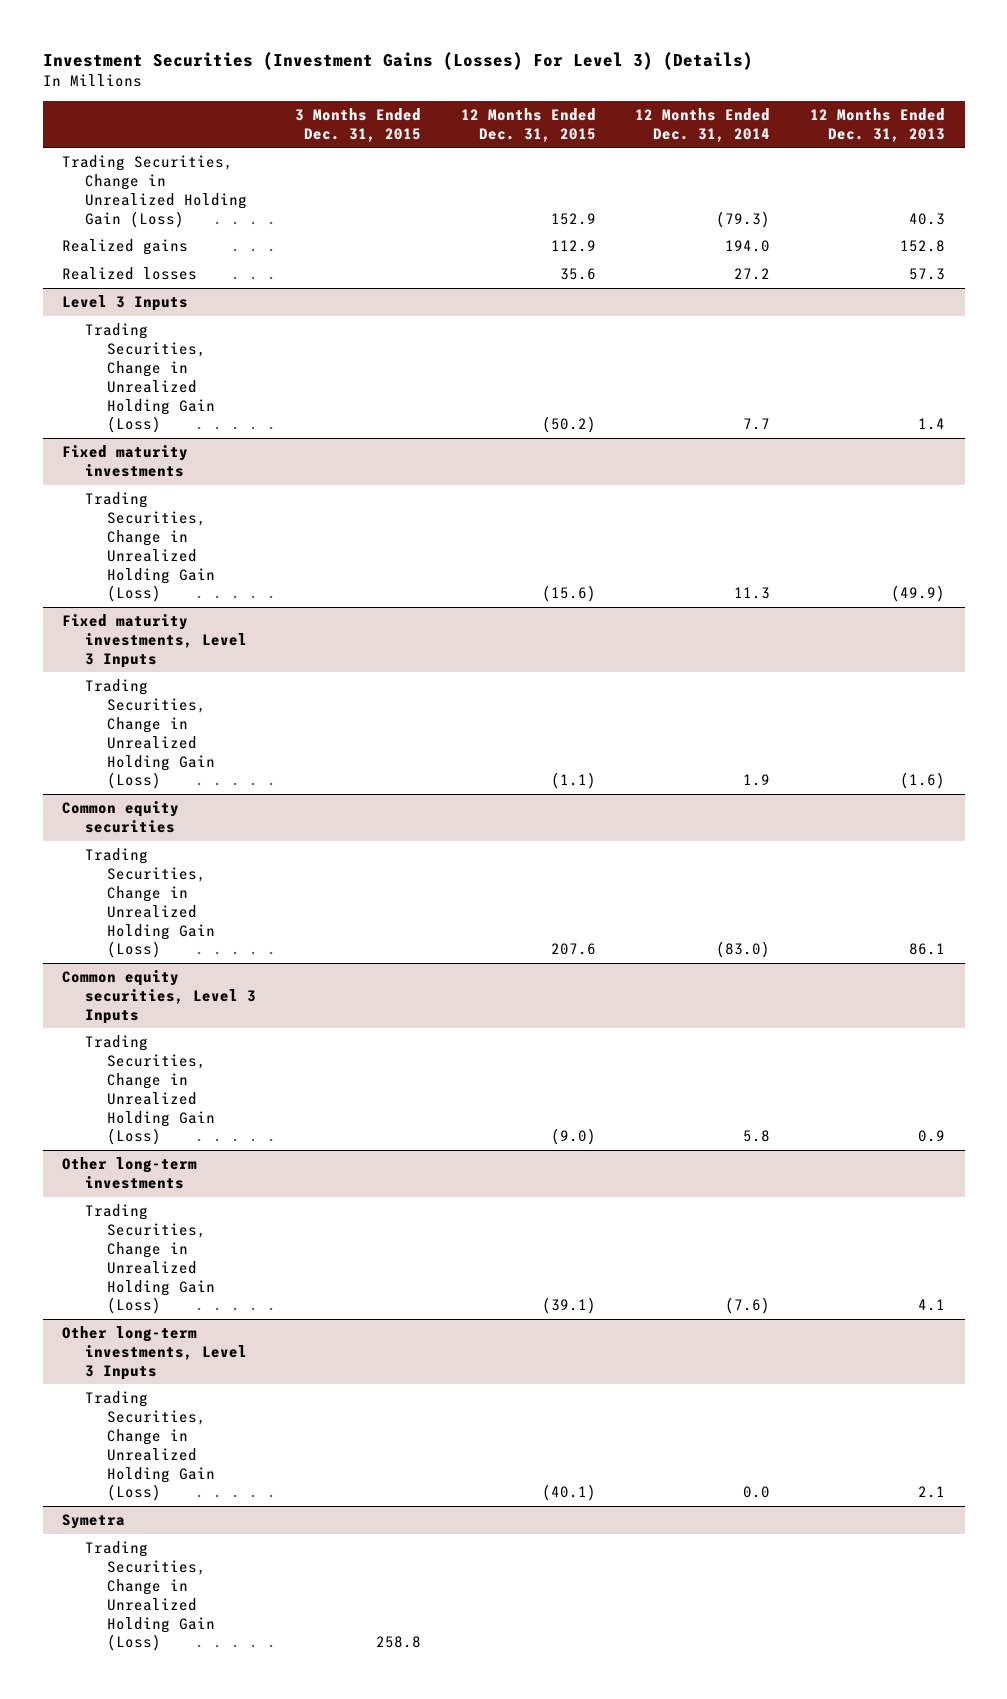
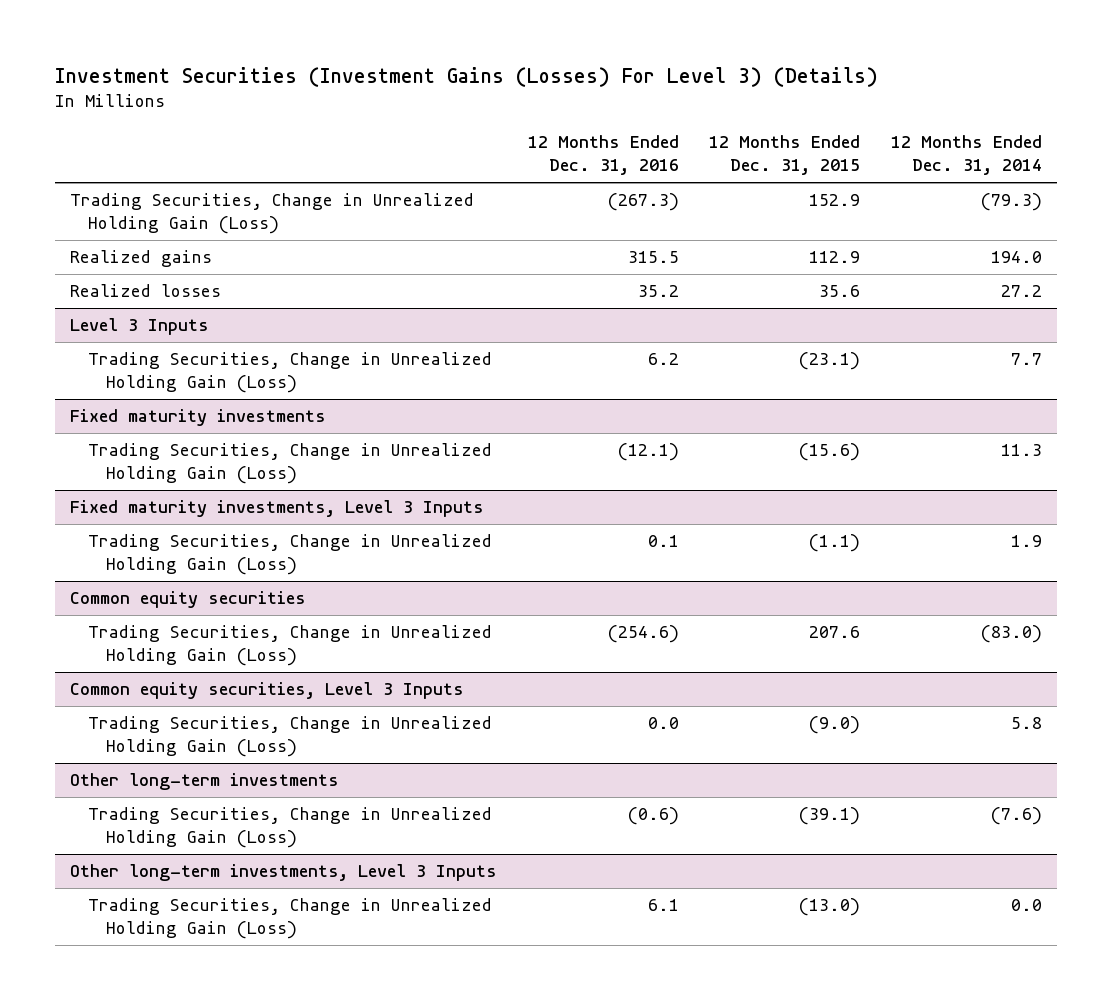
[295,107,422,142] 3 Months Ended Dec. 31, 2015 -> none
[810,107,946,142] 12 Months Ended Dec. 31, 2013 -> none
none -> [527,135,679,176] 12 Months Ended Dec. 31, 2016
[541,416,596,434] (50.2) -> [799,352,861,371] (23.1)
[62,1514,126,1530] Symetra -> none
[84,1541,216,1652] Trading Securities, Change in Unrealized Holding Gain (Loss) -> none
[541,1484,596,1502] (40.1) -> [799,898,861,917] (13.0)

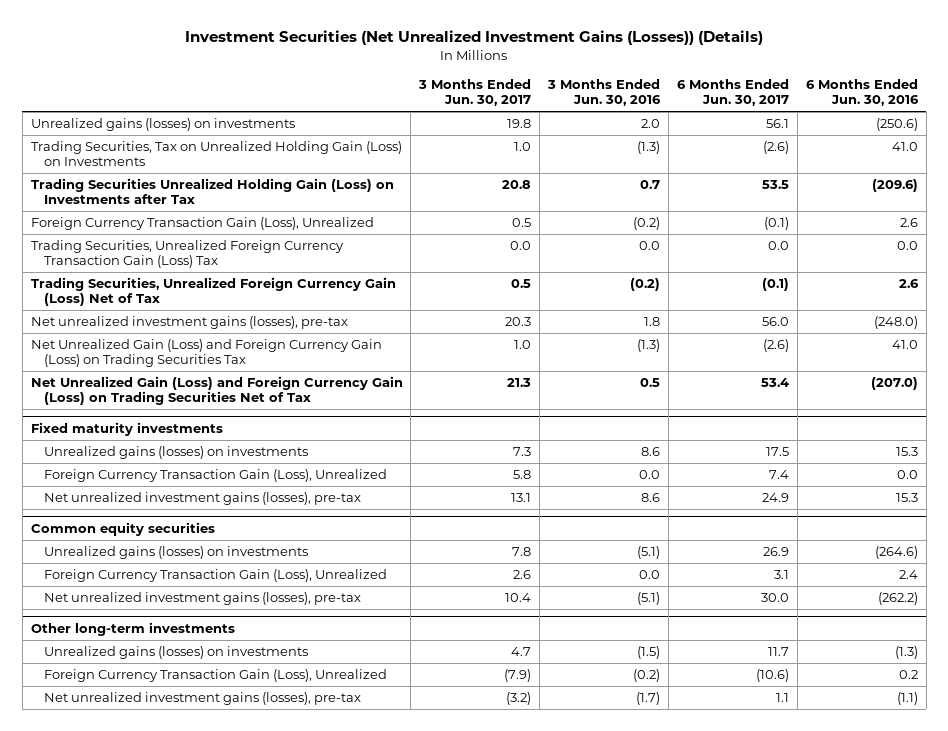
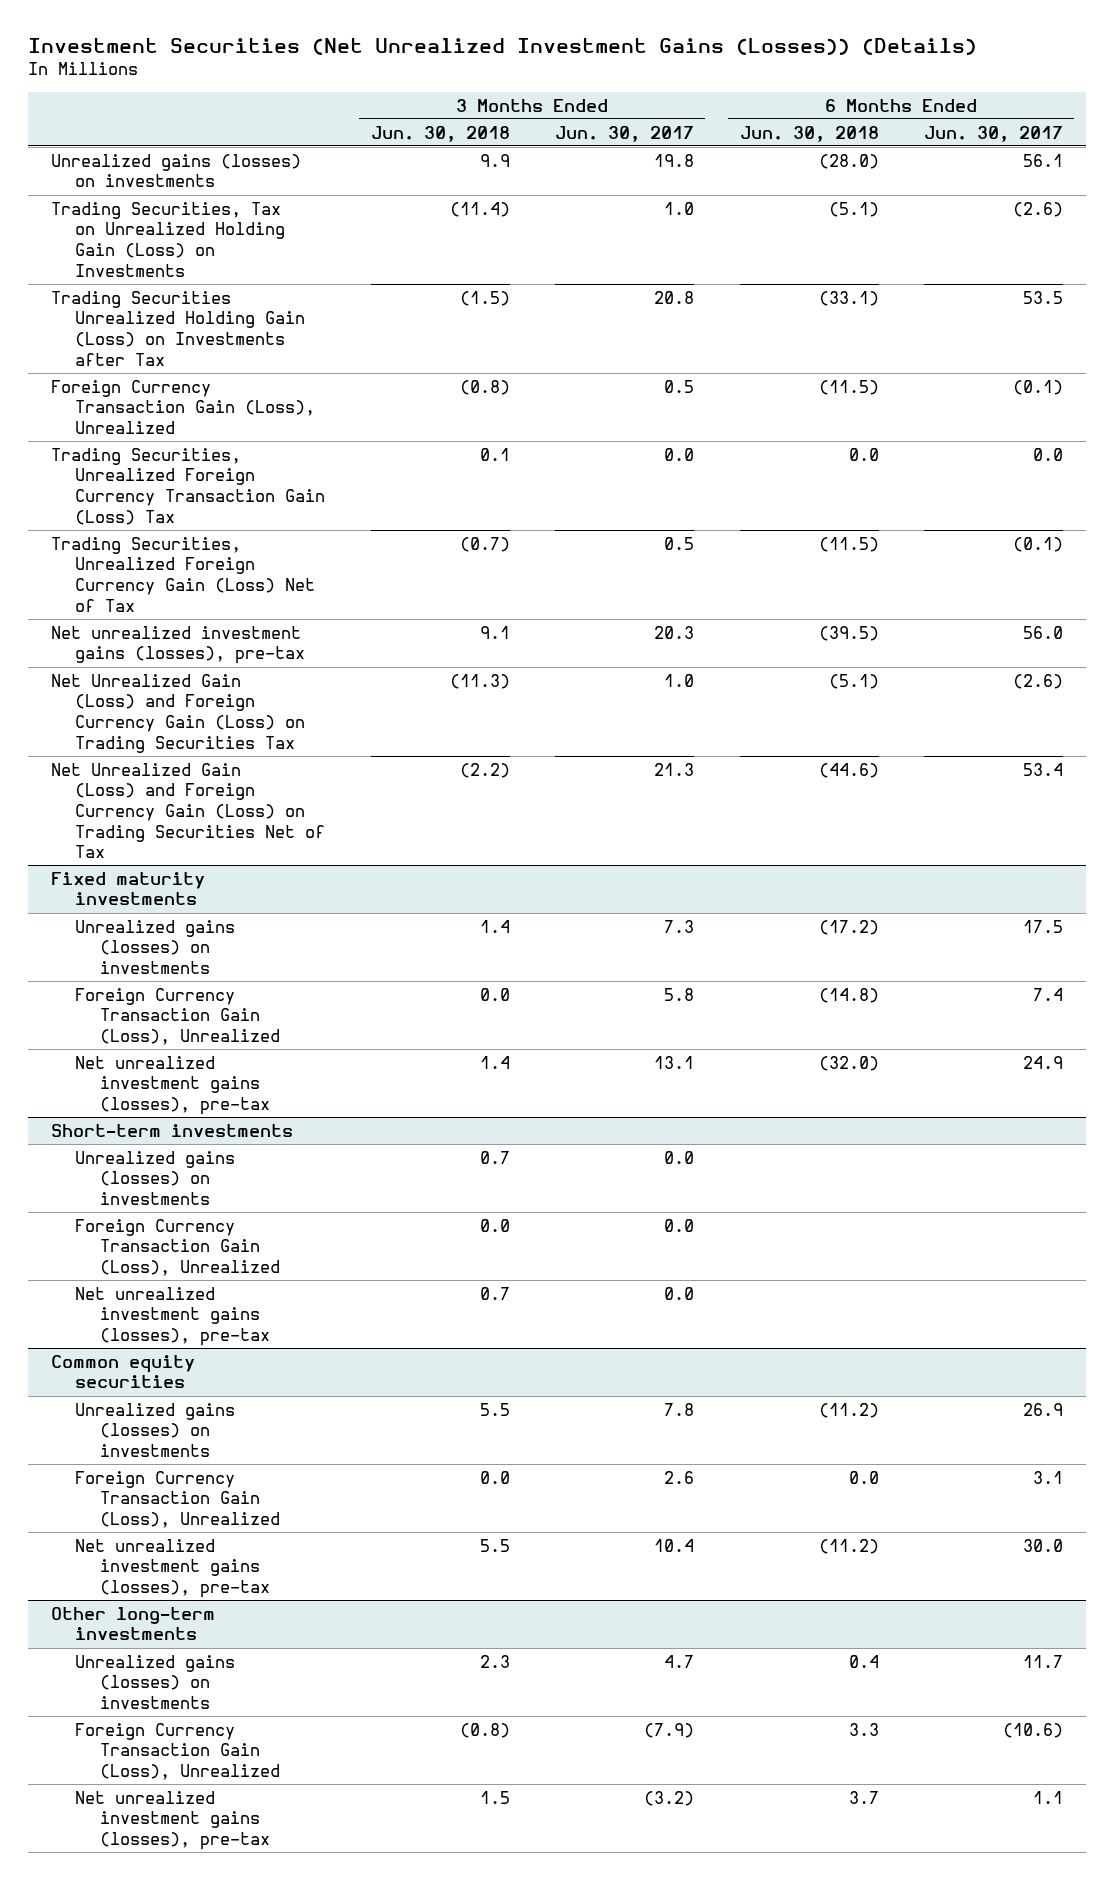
[547,79,662,107] 3 Months Ended Jun. 30, 2016 -> none
[805,79,919,107] 6 Months Ended Jun. 30, 2016 -> none
none -> [370,125,510,142] Jun. 30, 2018
none -> [739,125,879,142] Jun. 30, 2018
none -> [50,1123,293,1137] Short-term investments
none -> [75,1150,236,1205] Unrealized gains (losses) on investments
none -> [75,1218,280,1276] Foreign Currency Transaction Gain (Loss), Unrealized
none -> [75,1286,270,1346] Net unrealized investment gains (losses), pre-tax

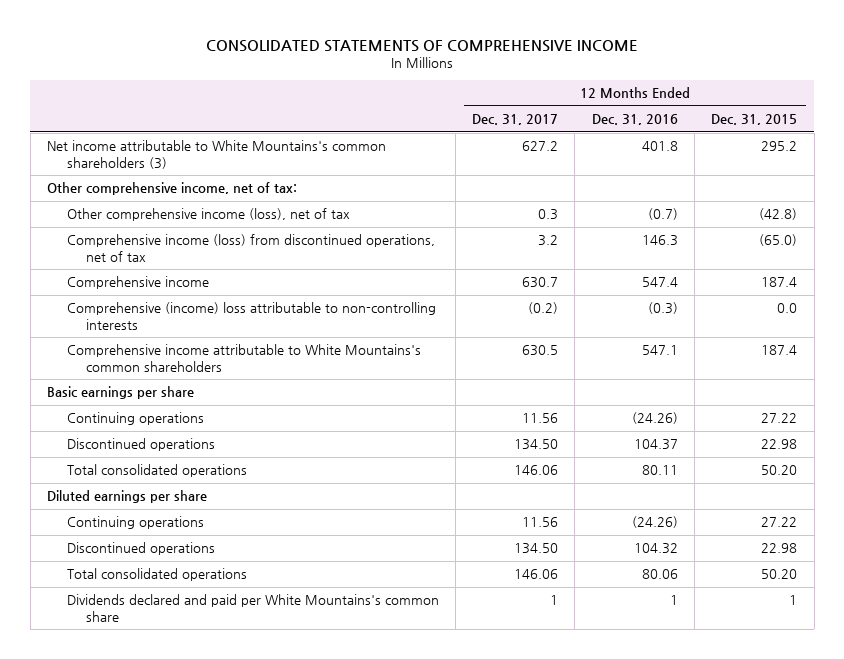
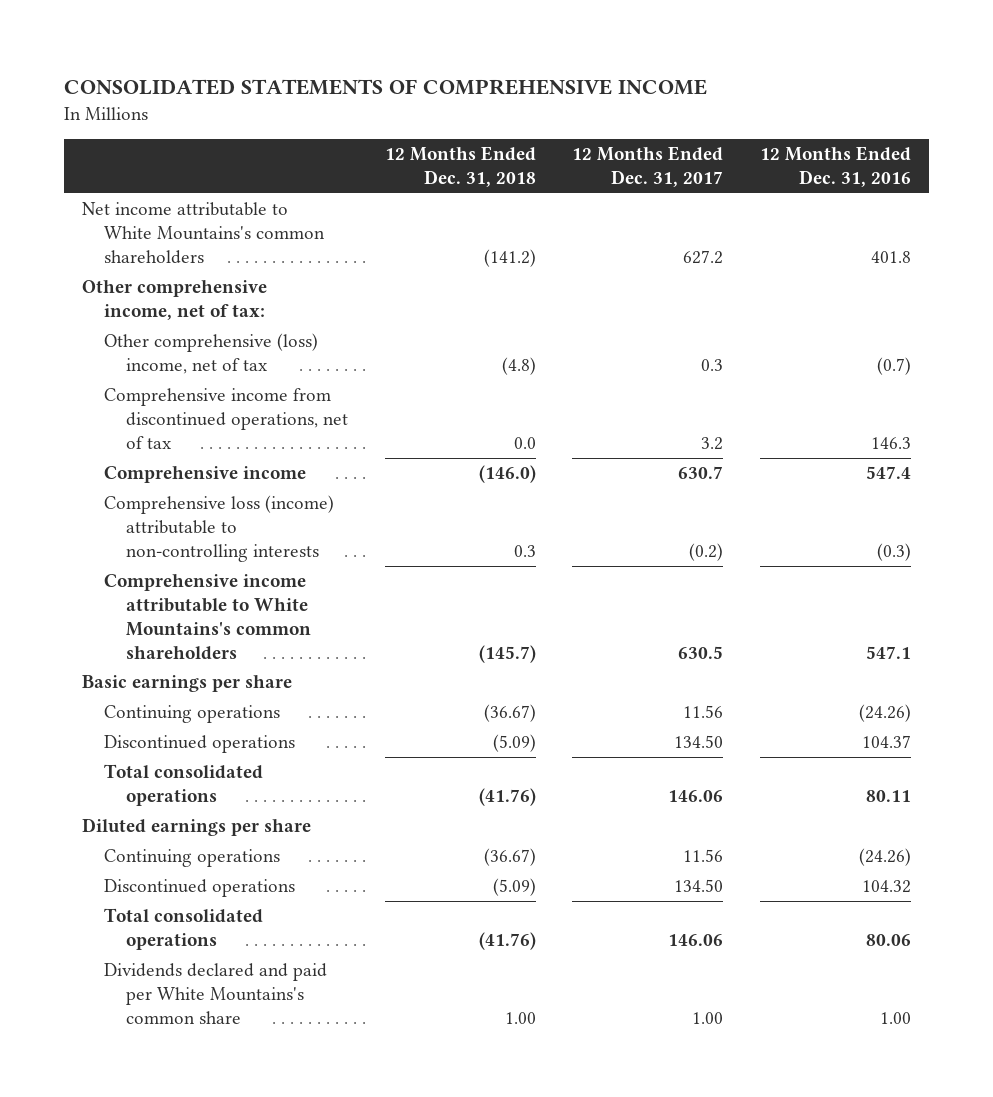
[711,113,798,125] Dec. 31, 2015 -> none
none -> [384,146,536,188] 12 Months Ended Dec. 31, 2018
[46,140,386,169] Net income attributable to White Mountains's common shareholders (3) -> [82,202,326,264] Net income attributable to White Mountains's common shareholders
[66,208,350,222] Other comprehensive income (loss), net of tax -> [104,333,319,375] Other comprehensive (loss) income, net of tax
[66,234,435,262] Comprehensive income (loss) from discontinued operations, net of tax -> [104,388,349,449] Comprehensive income from discontinued operations, net of tax
[66,302,436,330] Comprehensive (income) loss attributable to non-controlling interests -> [104,495,335,562] Comprehensive loss (income) attributable to non-controlling interests
[550,595,559,606] 1 -> [692,1011,724,1024] 1.00
[669,595,678,606] 1 -> [879,1011,911,1024] 1.00

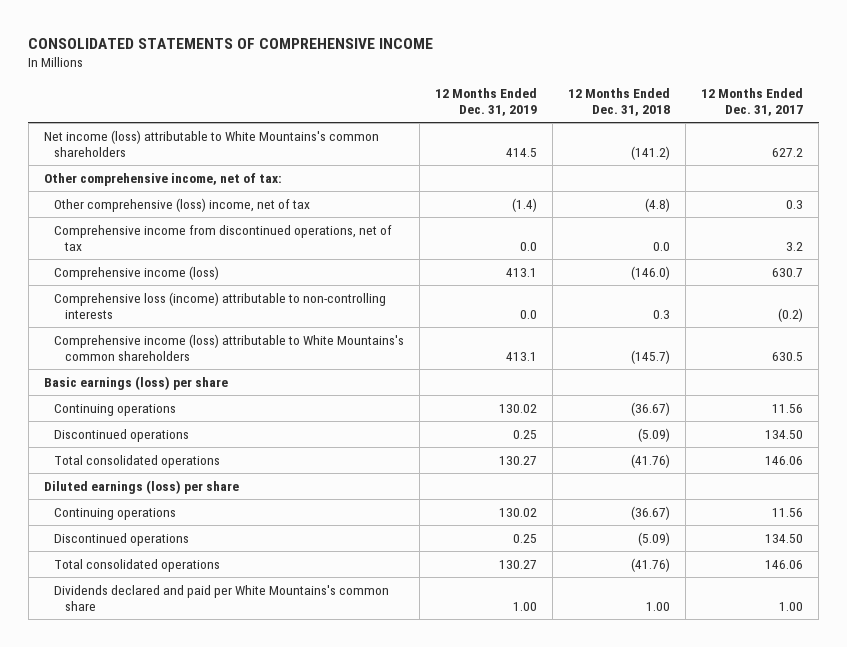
[759,146,911,188] 12 Months Ended Dec. 31, 2016 -> none
none -> [435,88,538,116] 12 Months Ended Dec. 31, 2019
[82,202,326,264] Net income attributable to White Mountains's common shareholders -> [43,129,379,157] Net income (loss) attributable to White Mountains's common shareholders
[104,466,307,484] Comprehensive income -> [54,265,220,280] Comprehensive income (loss)
[104,574,312,660] Comprehensive income attributable to White Mountains's common shareholders -> [54,333,405,361] Comprehensive income (loss) attributable to White Mountains's common shareholders
[82,675,293,693] Basic earnings per share -> [43,375,228,390] Basic earnings (loss) per share
[82,818,312,837] Diluted earnings per share -> [43,479,239,494] Diluted earnings (loss) per share

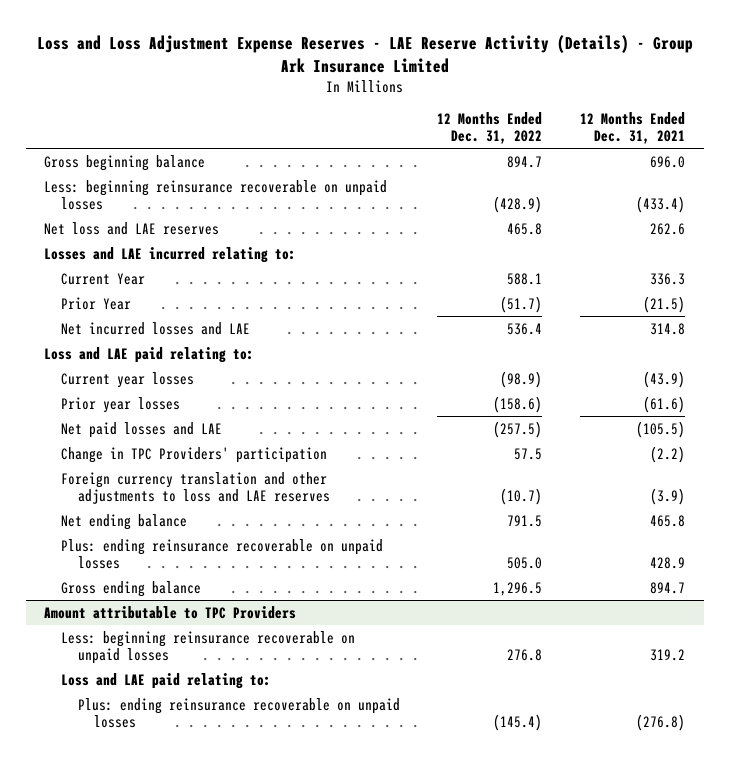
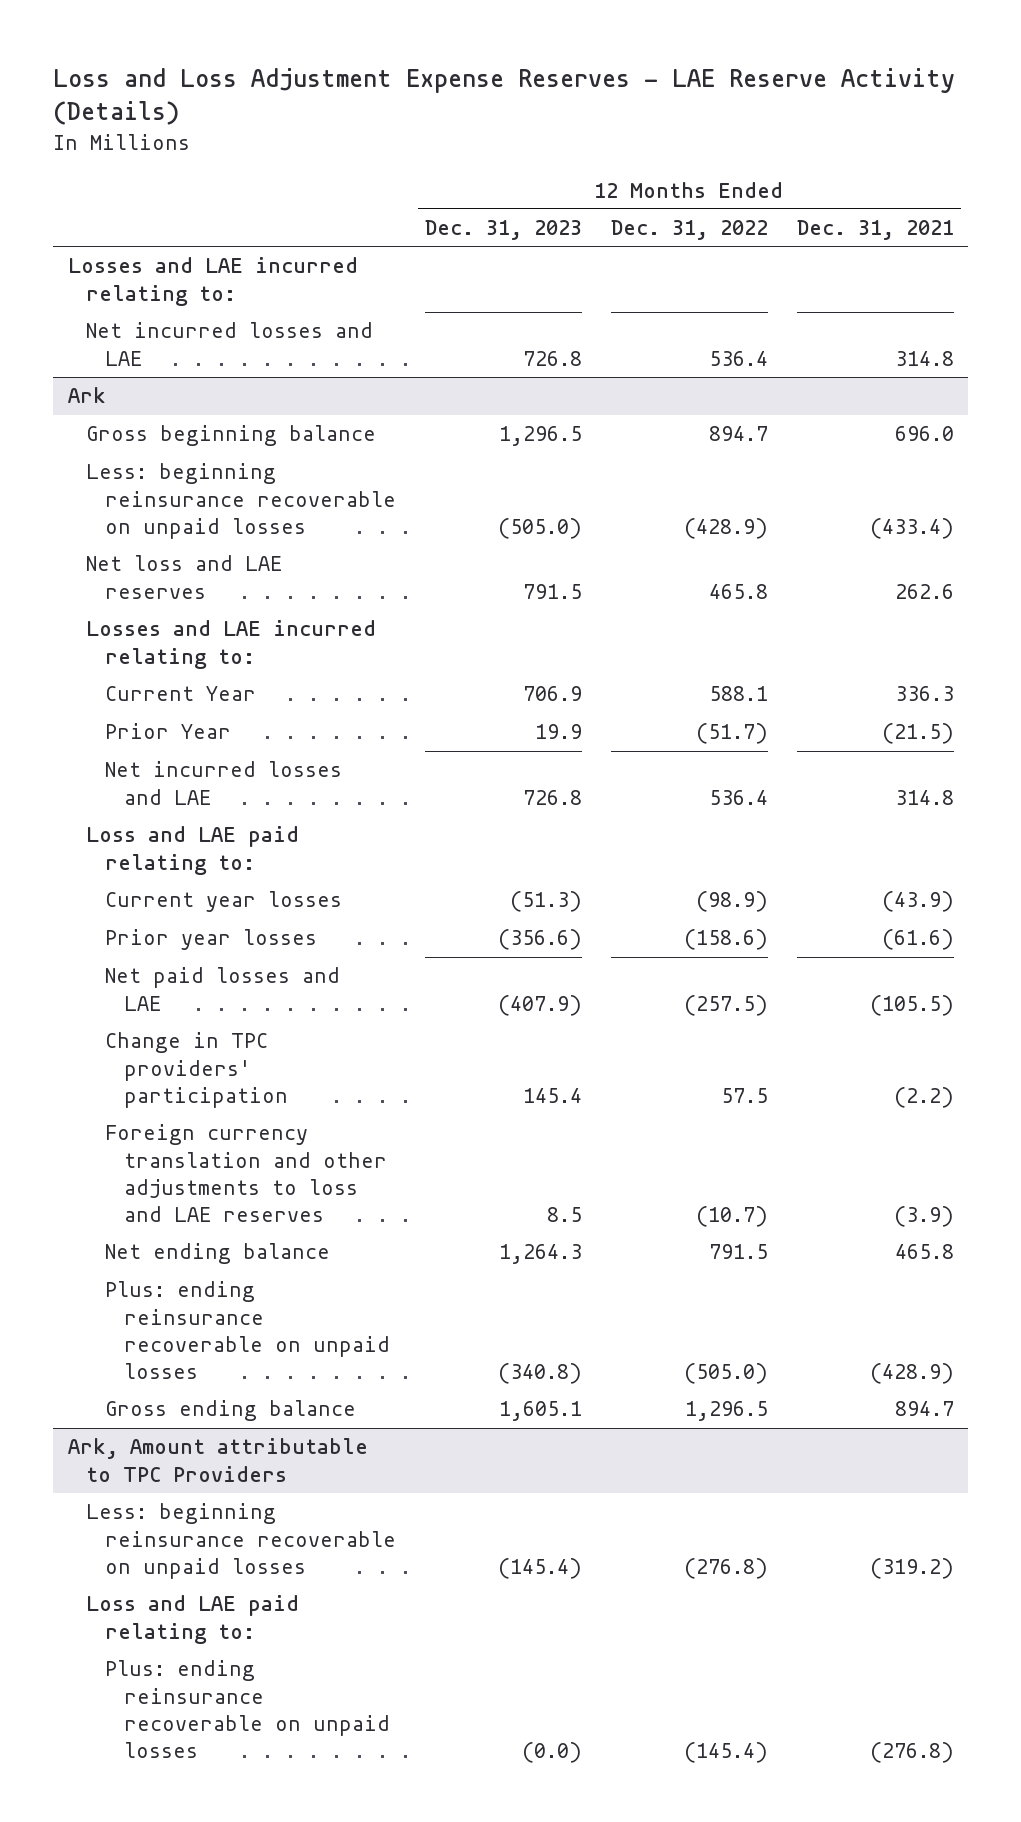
[36,34,693,73] Loss and Loss Adjustment Expense Reserves - LAE Reserve Activity (Details) - Group Ark Insurance Limited -> [53,67,956,126] Loss and Loss Adjustment Expense Reserves - LAE Reserve Activity (Details)
none -> [425,220,583,241] Dec. 31, 2023
none -> [67,257,358,306] Losses and LAE incurred relating to:
none -> [86,322,374,366] Net incurred losses and LAE
none -> [67,387,106,404] Ark
[61,446,328,463] Change in TPC Providers' participation -> [105,1032,289,1108] Change in TPC providers' participation
[507,556,543,569] 505.0 -> [683,1363,768,1385] (505.0)
[650,556,686,569] 428.9 -> [869,1363,954,1385] (428.9)
[44,605,297,619] Amount attributable to TPC Providers -> [67,1438,368,1482] Ark, Amount attributable to TPC Providers
[507,648,543,661] 276.8 -> [683,1557,768,1579] (276.8)
[650,648,686,661] 319.2 -> [869,1557,954,1579] (319.2)

